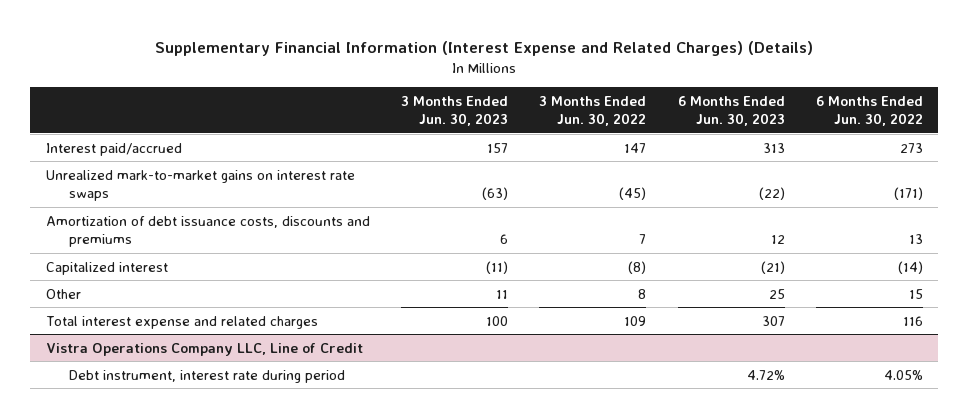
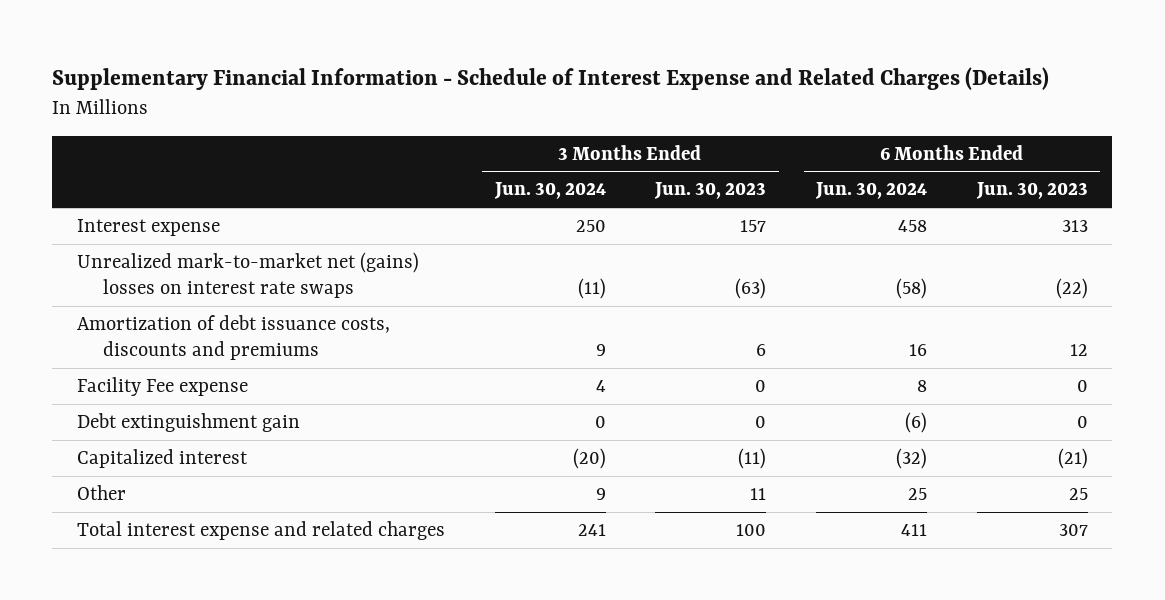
[155,40,814,56] Supplementary Financial Information (Interest Expense and Related Charges) (Details) -> [52,67,1050,91] Supplementary Financial Information - Schedule of Interest Expense and Related Charges (Details)
[539,95,647,127] 3 Months Ended Jun. 30, 2022 -> none
[815,95,923,127] 6 Months Ended Jun. 30, 2022 -> none
none -> [493,182,606,200] Jun. 30, 2024
none -> [814,182,927,200] Jun. 30, 2024
[46,142,183,156] Interest paid/accrued -> [76,218,220,236] Interest expense
[46,169,356,202] Unrealized mark-to-market gains on interest rate swaps -> [76,251,419,299] Unrealized mark-to-market net (gains) losses on interest rate swaps
none -> [76,376,248,396] Facility Fee expense
none -> [76,412,300,432] Debt extinguishment gain
[46,342,364,356] Vistra Operations Company LLC, Line of Credit -> none
[68,369,345,383] Debt instrument, interest rate during period -> none

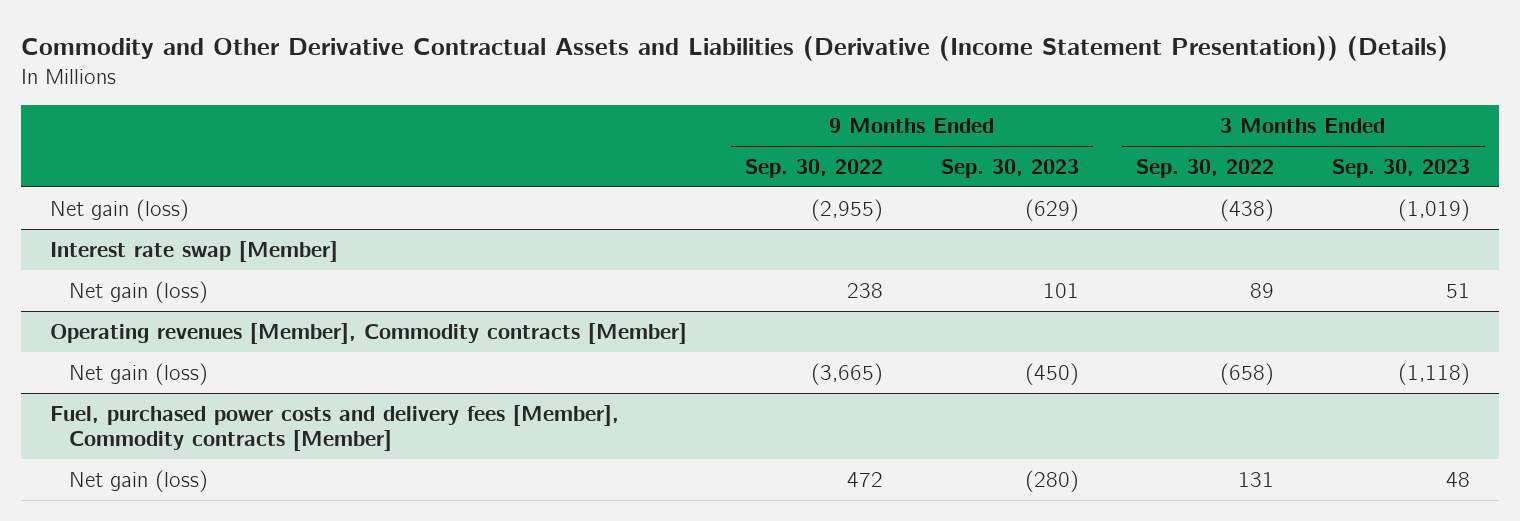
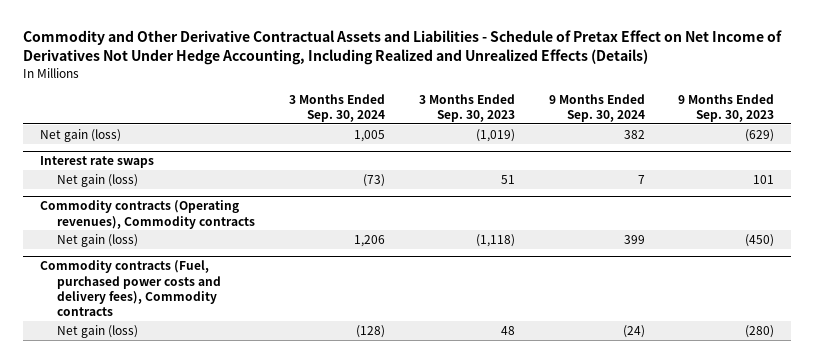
[21,35,1449,61] Commodity and Other Derivative Contractual Assets and Liabilities (Derivative (Income Statement Presentation)) (Details) -> [22,29,782,65] Commodity and Other Derivative Contractual Assets and Liabilities - Schedule of Pretax Effect on Net Income of Derivatives Not Under Hedge Accounting, Including Realized and Unrealized Effects (Details)
[745,158,884,178] Sep. 30, 2022 -> none
[1136,158,1275,178] Sep. 30, 2022 -> none
none -> [289,93,386,122] 3 Months Ended Sep. 30, 2024
none -> [548,93,645,122] 9 Months Ended Sep. 30, 2024
[50,240,339,262] Interest rate swap [Member] -> [39,156,154,169] Interest rate swaps
[50,322,688,344] Operating revenues [Member], Commodity contracts [Member] -> [39,200,256,229] Commodity contracts (Operating revenues), Commodity contracts
[50,404,620,452] Fuel, purchased power costs and delivery fees [Member], Commodity contracts [Member] -> [39,260,222,316] Commodity contracts (Fuel, purchased power costs and delivery fees), Commodity contracts

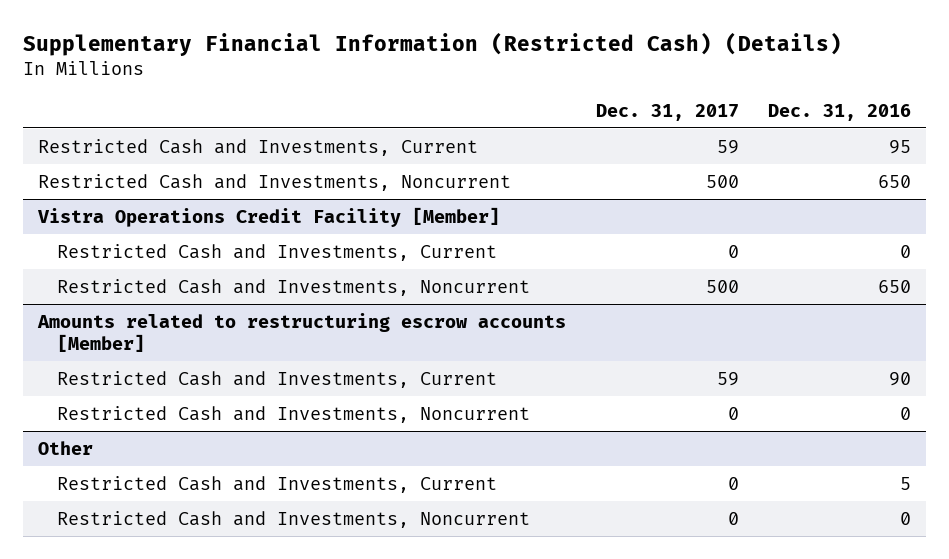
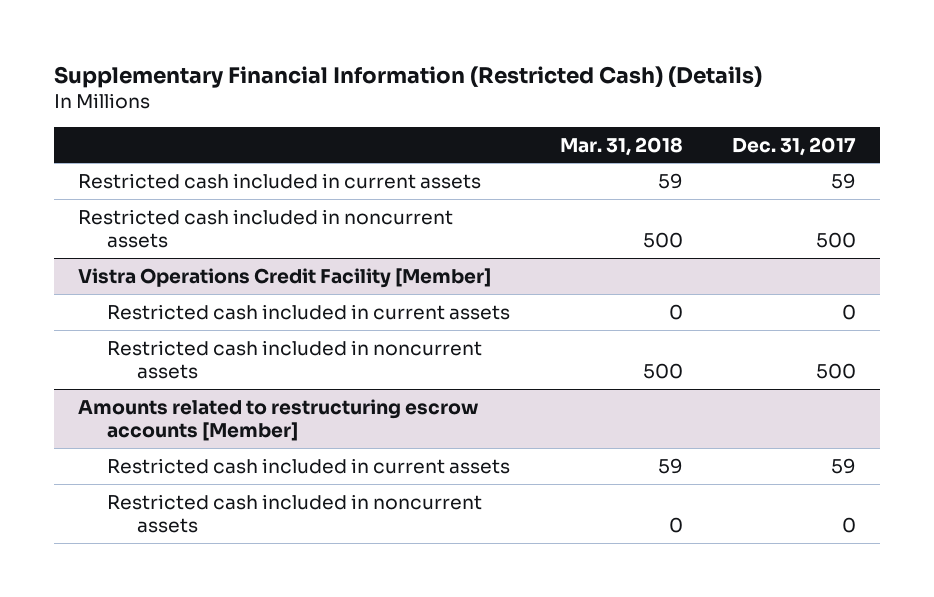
[768,103,912,121] Dec. 31, 2016 -> none
none -> [559,136,683,156] Mar. 31, 2018
[38,138,479,156] Restricted Cash and Investments, Current -> [78,172,482,189] Restricted cash included in current assets
[38,173,512,191] Restricted Cash and Investments, Noncurrent -> [78,208,454,249] Restricted cash included in noncurrent assets
[57,243,498,261] Restricted Cash and Investments, Current -> [107,303,511,320] Restricted cash included in current assets
[57,278,531,296] Restricted Cash and Investments, Noncurrent -> [107,339,483,380] Restricted cash included in noncurrent assets
[38,440,94,455] Other -> none
[57,475,498,493] Restricted Cash and Investments, Current -> none
[57,510,531,528] Restricted Cash and Investments, Noncurrent -> none
[57,370,498,388] Restricted Cash and Investments, Current -> [107,457,511,474] Restricted cash included in current assets
[57,405,531,423] Restricted Cash and Investments, Noncurrent -> [107,493,483,534] Restricted cash included in noncurrent assets

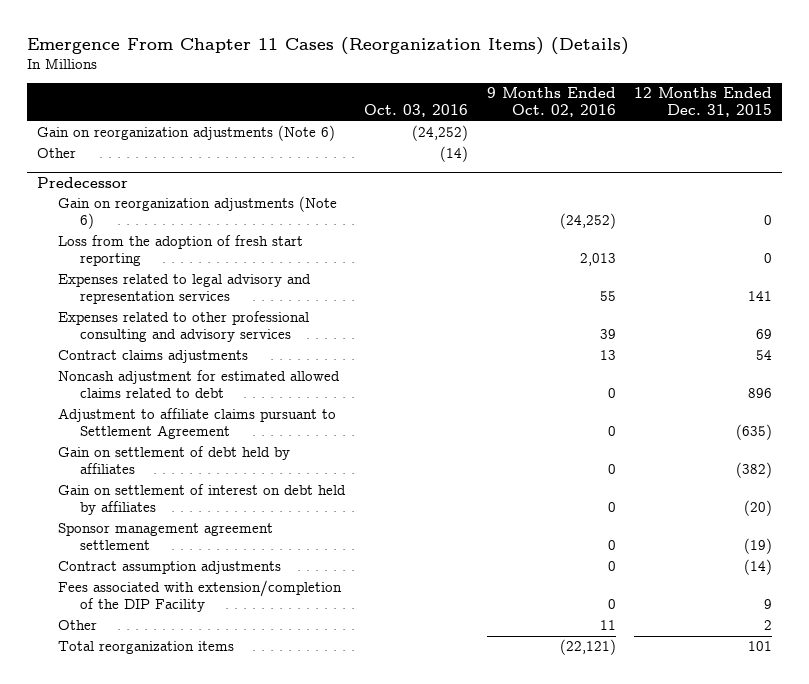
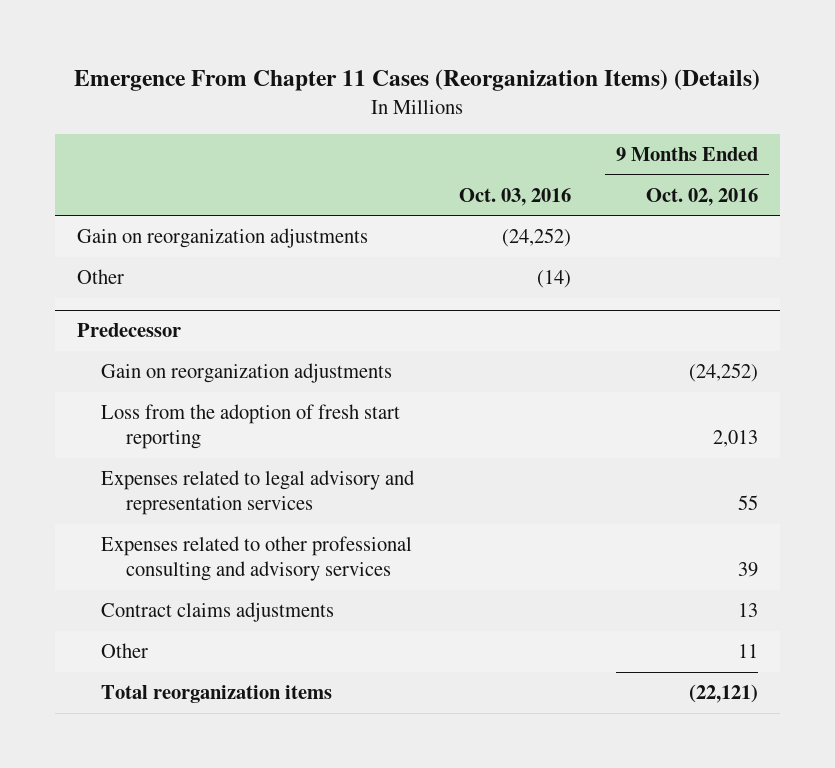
[634,87,773,118] 12 Months Ended Dec. 31, 2015 -> none
[36,125,335,142] Gain on reorganization adjustments (Note 6) -> [77,228,369,249] Gain on reorganization adjustments
[58,196,338,230] Gain on reorganization adjustments (Note 6) -> [101,363,393,384] Gain on reorganization adjustments
[58,370,341,399] Noncash adjustment for estimated allowed claims related to debt -> none
[58,408,337,440] Adjustment to affiliate claims pursuant to Settlement Agreement -> none
[58,446,291,475] Gain on settlement of debt held by affiliates -> none
[58,484,347,516] Gain on settlement of interest on debt held by affiliates -> none
[58,523,274,551] Sponsor management agreement settlement -> none
[58,561,282,575] Contract assumption adjustments -> none
[58,580,343,613] Fees associated with extension/completion of the DIP Facility -> none

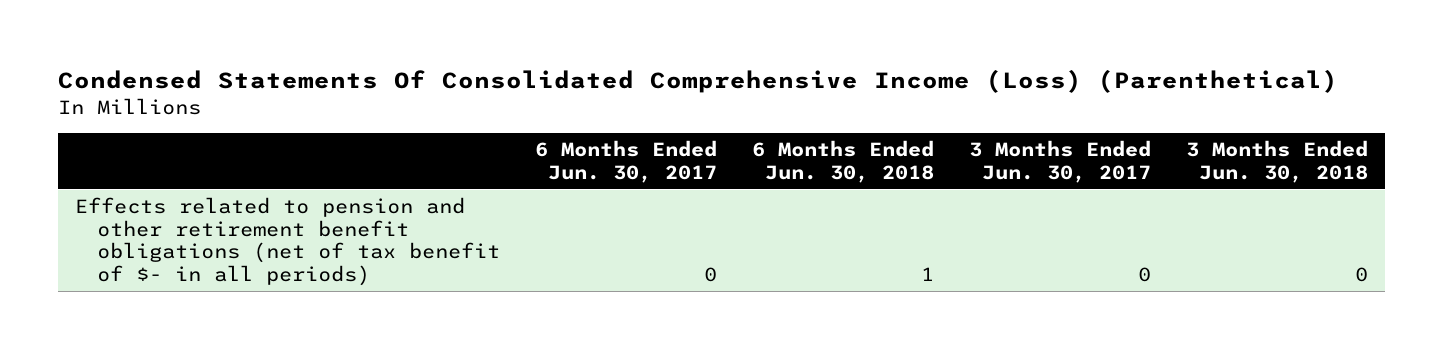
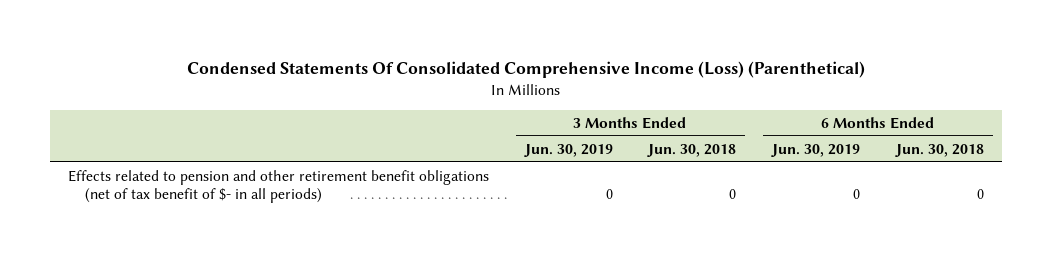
[534,140,717,183] 6 Months Ended Jun. 30, 2017 -> none
[968,140,1151,183] 3 Months Ended Jun. 30, 2017 -> none
none -> [523,143,613,157] Jun. 30, 2019
none -> [771,143,861,157] Jun. 30, 2019
[920,266,934,281] 1 -> [976,189,984,200] 0

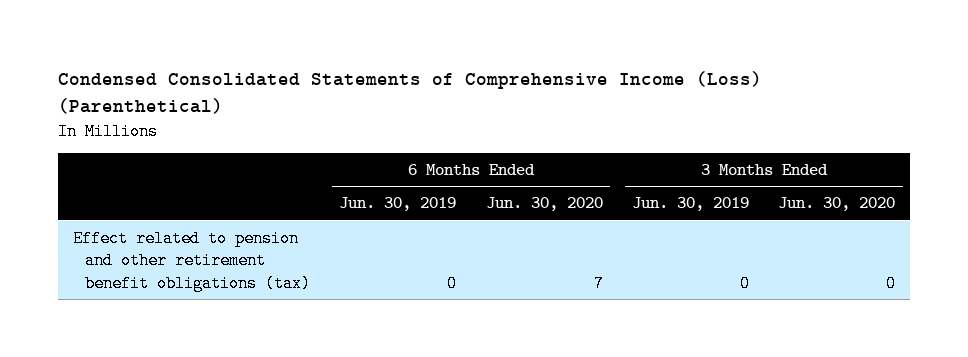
[186,60,865,78] Condensed Statements Of Consolidated Comprehensive Income (Loss) (Parenthetical) -> [57,71,762,115] Condensed Consolidated Statements of Comprehensive Income (Loss) (Parenthetical)
[647,143,737,157] Jun. 30, 2018 -> none
[894,143,984,157] Jun. 30, 2018 -> none
none -> [485,197,603,212] Jun. 30, 2020
none -> [778,197,896,212] Jun. 30, 2020
[67,169,489,204] Effects related to pension and other retirement benefit obligations (net of tax benefit of $- in all periods) -> [72,229,312,292] Effect related to pension and other retirement benefit obligations (tax)

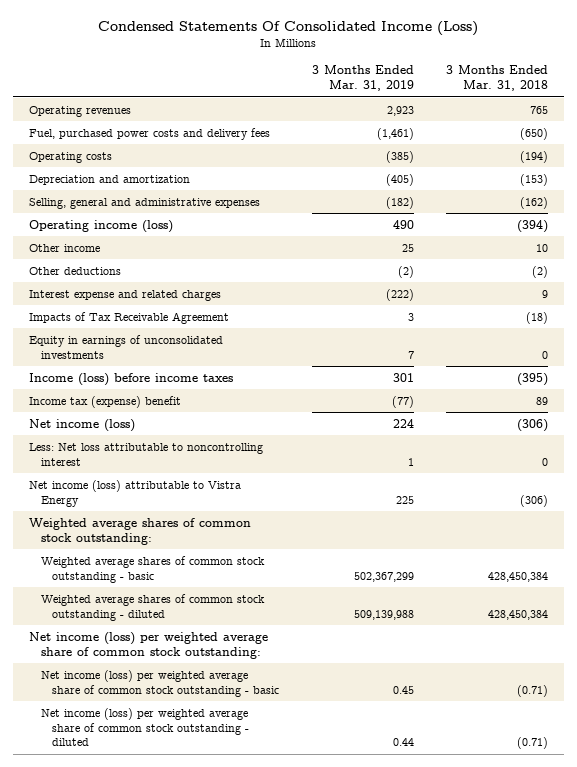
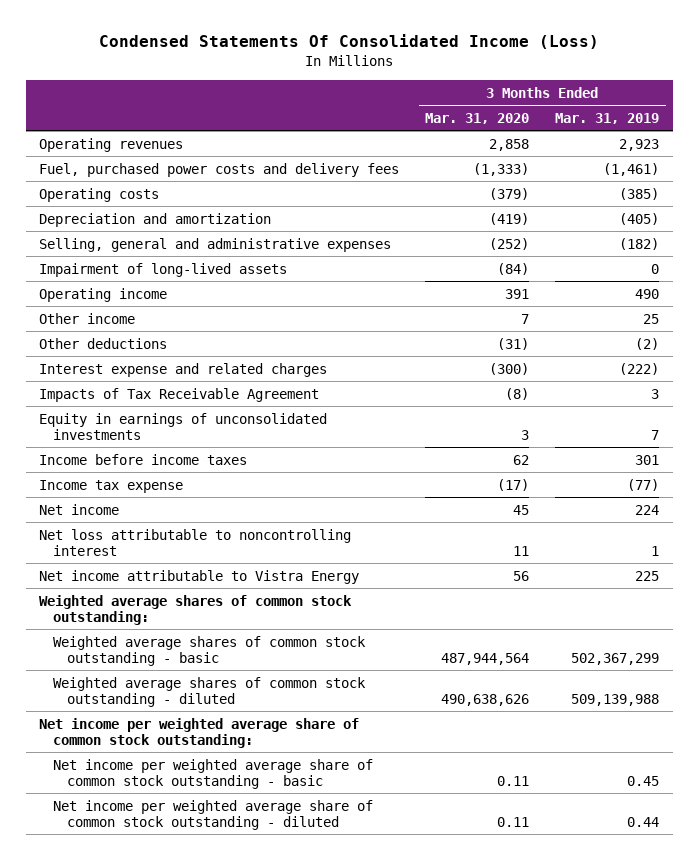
[445,65,548,91] 3 Months Ended Mar. 31, 2018 -> none
none -> [425,112,530,124] Mar. 31, 2020
none -> [38,262,287,277] Impairment of long-lived assets
[28,219,173,233] Operating income (loss) -> [38,287,167,302] Operating income
[28,372,233,386] Income (loss) before income taxes -> [38,453,247,465] Income before income taxes
[28,395,181,408] Income tax (expense) benefit -> [38,479,183,493] Income tax expense
[28,418,135,432] Net income (loss) -> [38,503,119,515] Net income
[28,442,263,466] Less: Net loss attributable to noncontrolling interest -> [38,528,351,557] Net loss attributable to noncontrolling interest
[28,479,241,507] Net income (loss) attributable to Vistra Energy -> [38,569,359,584] Net income attributable to Vistra Energy
[28,631,268,659] Net income (loss) per weighted average share of common stock outstanding: -> [38,717,359,749] Net income per weighted average share of common stock outstanding:
[40,669,280,697] Net income (loss) per weighted average share of common stock outstanding - basic -> [52,758,373,790] Net income per weighted average share of common stock outstanding - basic
[40,707,250,747] Net income (loss) per weighted average share of common stock outstanding - diluted -> [52,799,373,831] Net income per weighted average share of common stock outstanding - diluted

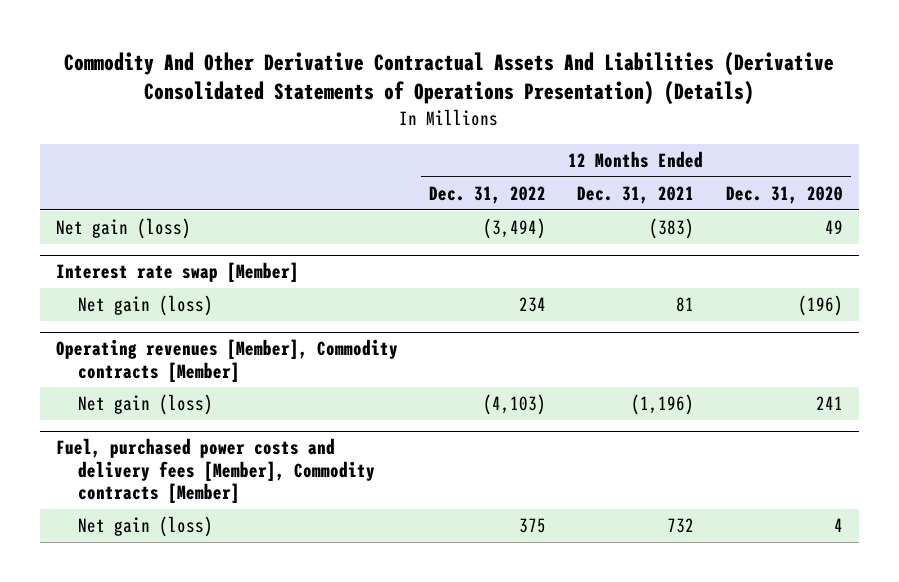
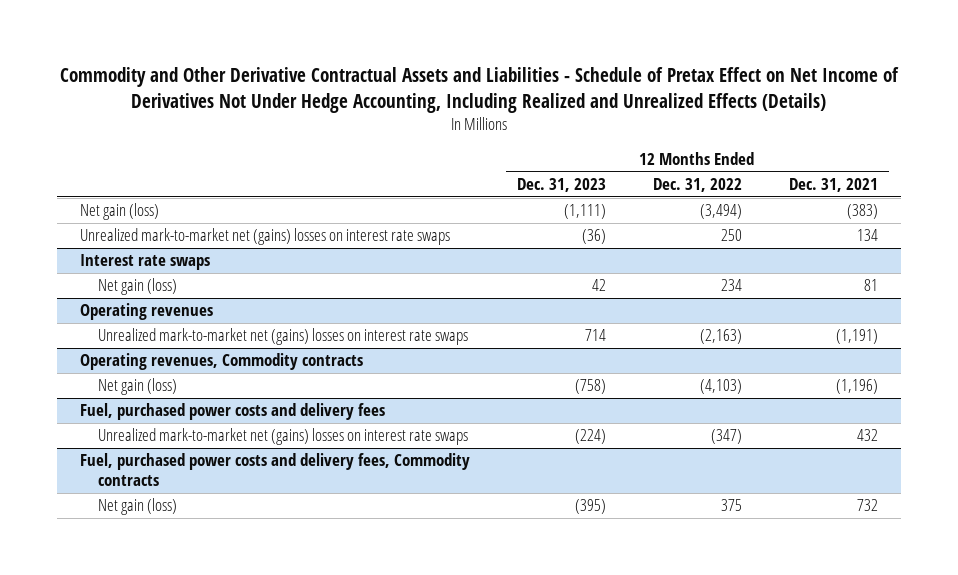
[64,51,835,106] Commodity And Other Derivative Contractual Assets And Liabilities (Derivative Consolidated Statements of Operations Presentation) (Details) -> [60,67,900,113] Commodity and Other Derivative Contractual Assets and Liabilities - Schedule of Pretax Effect on Net Income of Derivatives Not Under Hedge Accounting, Including Realized and Unrealized Effects (Details)
[725,185,843,204] Dec. 31, 2020 -> none
none -> [517,177,607,192] Dec. 31, 2023
none -> [80,228,451,246] Unrealized mark-to-market net (gains) losses on interest rate swaps
[55,262,299,283] Interest rate swap [Member] -> [80,254,211,271] Interest rate swaps
none -> [80,303,214,321] Operating revenues
none -> [97,328,468,346] Unrealized mark-to-market net (gains) losses on interest rate swaps
[55,339,398,382] Operating revenues [Member], Commodity contracts [Member] -> [80,353,364,371] Operating revenues, Commodity contracts
none -> [80,403,386,421] Fuel, purchased power costs and delivery fees
none -> [97,428,468,446] Unrealized mark-to-market net (gains) losses on interest rate swaps
[55,438,375,503] Fuel, purchased power costs and delivery fees [Member], Commodity contracts [Member] -> [80,453,471,486] Fuel, purchased power costs and delivery fees, Commodity contracts

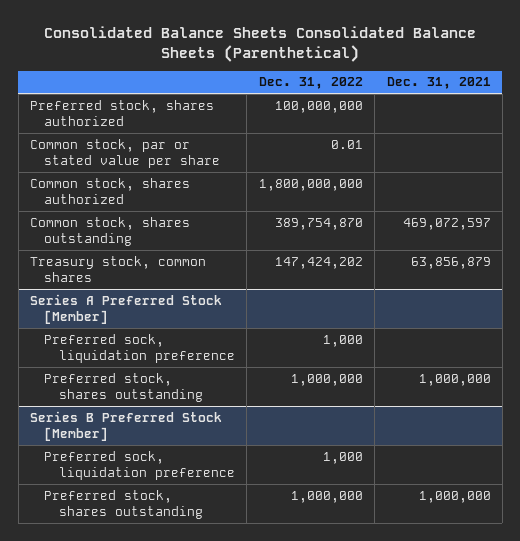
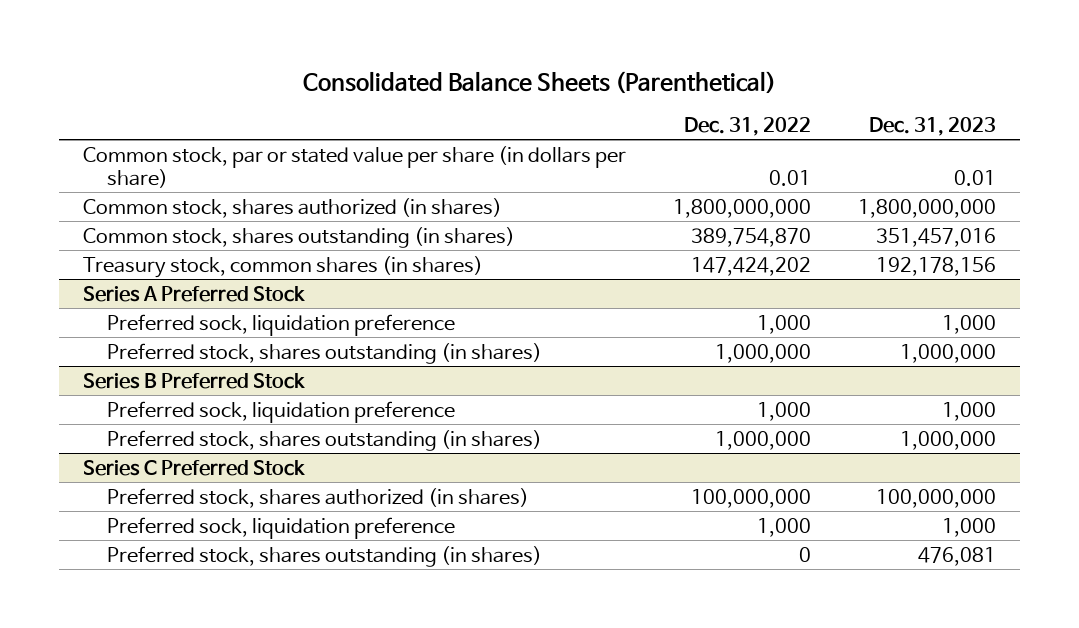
[44,25,477,62] Consolidated Balance Sheets Consolidated Balance Sheets (Parenthetical) -> [303,71,777,95] Consolidated Balance Sheets (Parenthetical)
[386,77,491,90] Dec. 31, 2021 -> none
none -> [869,117,997,137] Dec. 31, 2023
[29,99,214,126] Preferred stock, shares authorized -> none
[29,138,221,168] Common stock, par or stated value per share -> [82,145,626,189] Common stock, par or stated value per share (in dollars per share)
[29,177,190,204] Common stock, shares authorized -> [82,197,502,218] Common stock, shares authorized (in shares)
[29,216,190,246] Common stock, shares outstanding -> [82,226,515,248] Common stock, shares outstanding (in shares)
[29,255,206,282] Treasury stock, common shares -> [82,255,483,278] Treasury stock, common shares (in shares)
[29,293,222,324] Series A Preferred Stock [Member] -> [82,285,305,302] Series A Preferred Stock
[44,372,203,402] Preferred stock, shares outstanding -> [107,342,543,364] Preferred stock, shares outstanding (in shares)
[29,410,222,441] Series B Preferred Stock [Member] -> [82,372,305,389] Series B Preferred Stock
[44,489,203,519] Preferred stock, shares outstanding -> [107,429,543,451] Preferred stock, shares outstanding (in shares)
none -> [82,459,305,476] Series C Preferred Stock
none -> [107,487,530,508] Preferred stock, shares authorized (in shares)
none -> [107,516,456,539] Preferred sock, liquidation preference
none -> [107,545,543,567] Preferred stock, shares outstanding (in shares)

